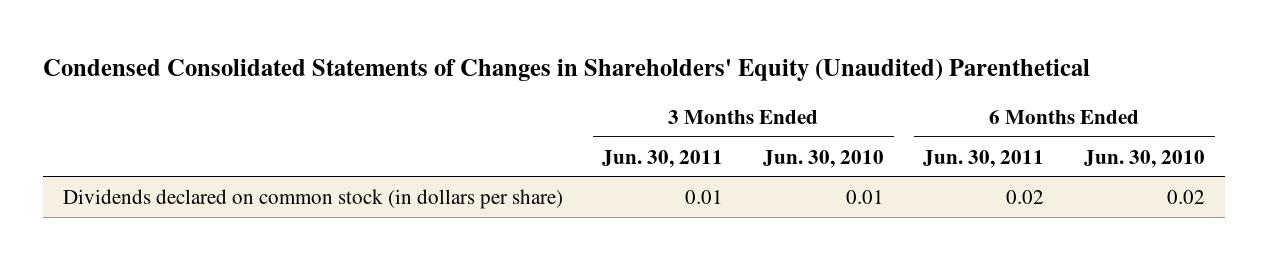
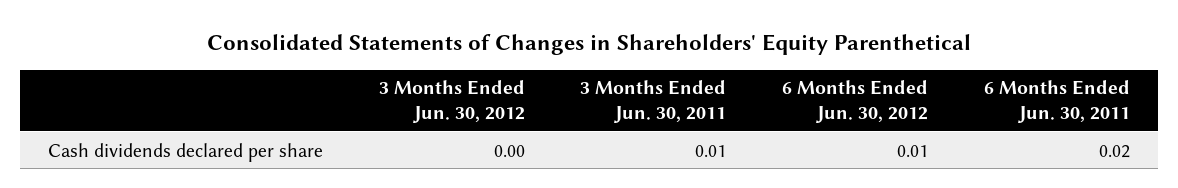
[43,58,1091,81] Condensed Consolidated Statements of Changes in Shareholders' Equity (Unaudited) Parenthetical -> [206,34,971,56] Consolidated Statements of Changes in Shareholders' Equity Parenthetical
[762,149,884,168] Jun. 30, 2010 -> none
[1084,149,1206,168] Jun. 30, 2010 -> none
none -> [378,80,525,124] 3 Months Ended Jun. 30, 2012
none -> [782,80,929,124] 6 Months Ended Jun. 30, 2012
[62,188,563,209] Dividends declared on common stock (in dollars per share) -> [47,142,323,162] Cash dividends declared per share

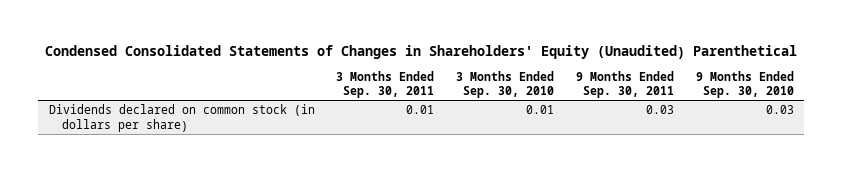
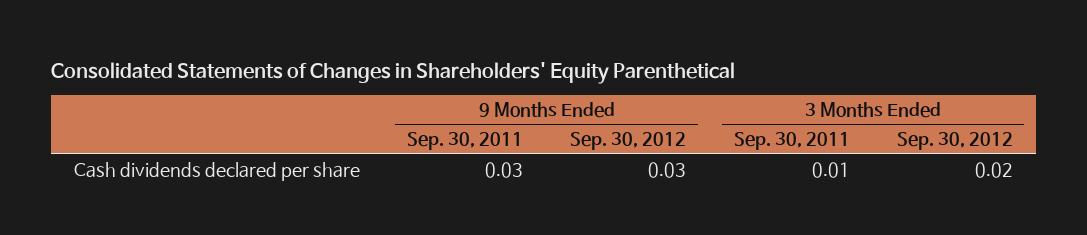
[45,44,798,59] Condensed Consolidated Statements of Changes in Shareholders' Equity (Unaudited) Parenthetical -> [50,61,735,84] Consolidated Statements of Changes in Shareholders' Equity Parenthetical
[456,70,555,99] 3 Months Ended Sep. 30, 2010 -> none
[695,70,794,99] 9 Months Ended Sep. 30, 2010 -> none
none -> [570,132,687,151] Sep. 30, 2012
none -> [896,132,1013,151] Sep. 30, 2012
[48,104,315,132] Dividends declared on common stock (in dollars per share) -> [74,161,361,181] Cash dividends declared per share

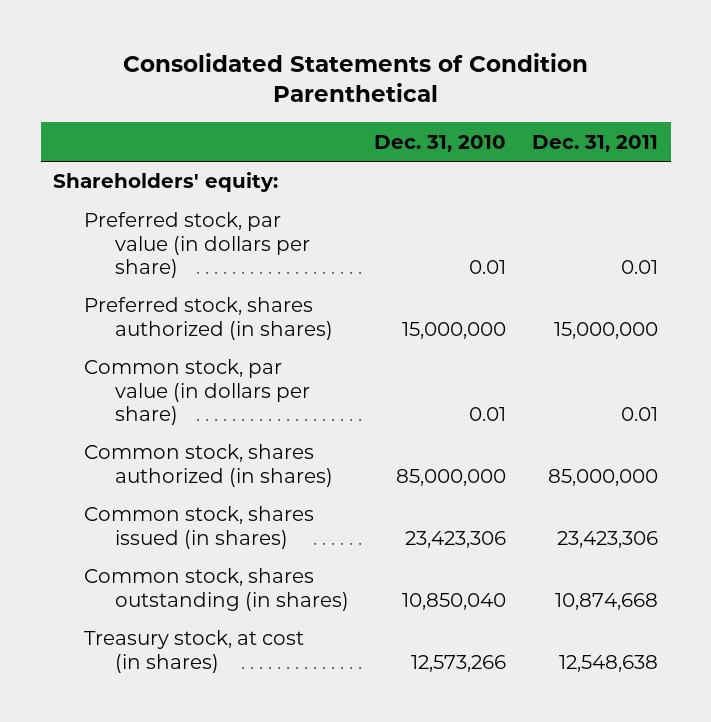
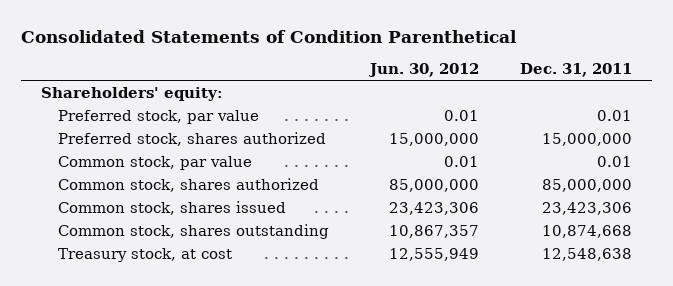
[374,134,507,152] Dec. 31, 2010 -> none
none -> [367,63,479,78] Jun. 30, 2012
[84,212,310,278] Preferred stock, par value (in dollars per share) -> [57,109,259,124] Preferred stock, par value
[84,297,333,340] Preferred stock, shares authorized (in shares) -> [57,131,326,146] Preferred stock, shares authorized
[84,359,310,425] Common stock, par value (in dollars per share) -> [57,155,252,170] Common stock, par value
[84,444,333,487] Common stock, shares authorized (in shares) -> [57,177,319,192] Common stock, shares authorized
[84,506,315,549] Common stock, shares issued (in shares) -> [57,200,286,215] Common stock, shares issued
[84,568,349,611] Common stock, shares outstanding (in shares) -> [57,223,329,239] Common stock, shares outstanding
[84,630,305,673] Treasury stock, at cost (in shares) -> [57,247,232,262] Treasury stock, at cost

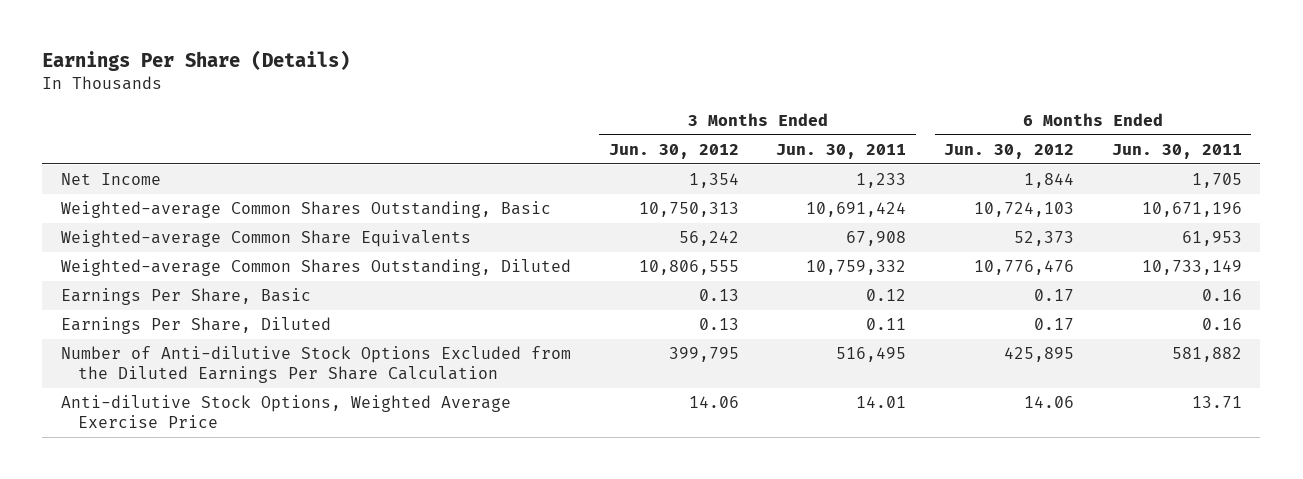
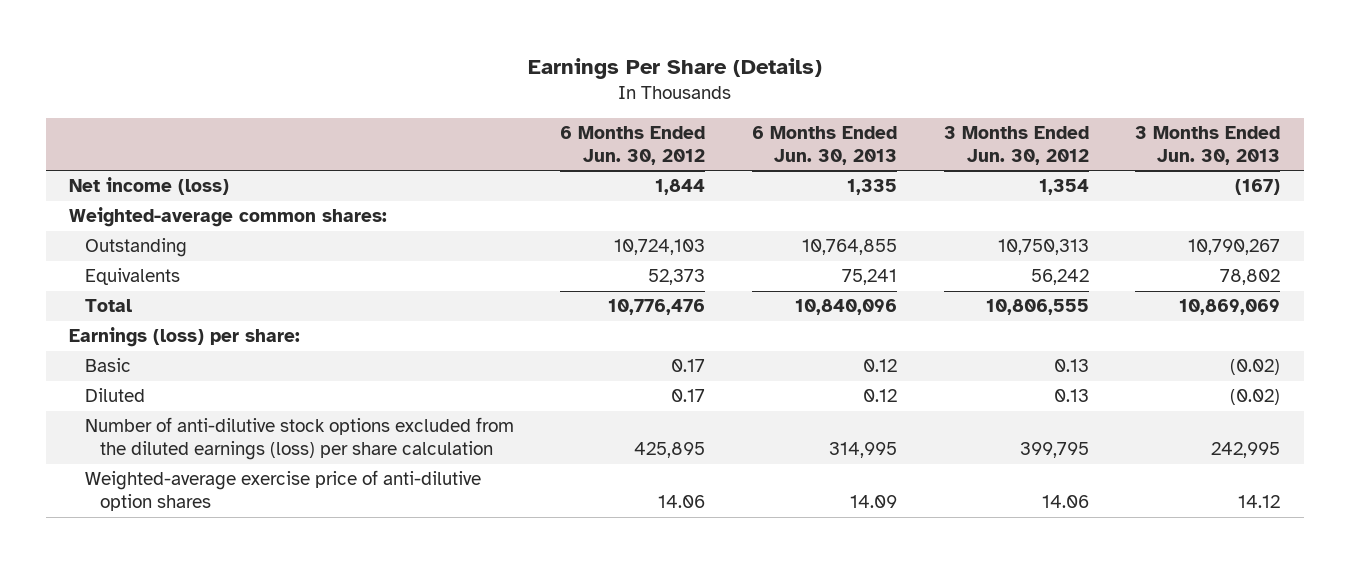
[776,143,907,159] Jun. 30, 2011 -> none
[1111,143,1242,159] Jun. 30, 2011 -> none
none -> [751,126,897,165] 6 Months Ended Jun. 30, 2013
none -> [1135,126,1281,165] 3 Months Ended Jun. 30, 2013
[61,173,162,186] Net Income -> [68,177,229,196] Net income (loss)
none -> [68,207,387,228] Weighted-average common shares:
[61,201,552,219] Weighted-average Common Shares Outstanding, Basic -> [84,238,187,258] Outstanding
[61,230,472,248] Weighted-average Common Share Equivalents -> [84,268,180,286] Equivalents
[61,259,572,277] Weighted-average Common Shares Outstanding, Diluted -> [84,299,132,313] Total
none -> [68,327,300,348] Earnings (loss) per share:
[61,288,312,306] Earnings Per Share, Basic -> [84,358,131,373] Basic
[61,317,332,335] Earnings Per Share, Diluted -> [84,388,145,403] Diluted
[61,346,572,384] Number of Anti-dilutive Stock Options Excluded from the Diluted Earnings Per Share Calculation -> [84,417,514,460] Number of anti-dilutive stock options excluded from the diluted earnings (loss) per share calculation
[61,395,512,429] Anti-dilutive Stock Options, Weighted Average Exercise Price -> [84,470,481,511] Weighted-average exercise price of anti-dilutive option shares

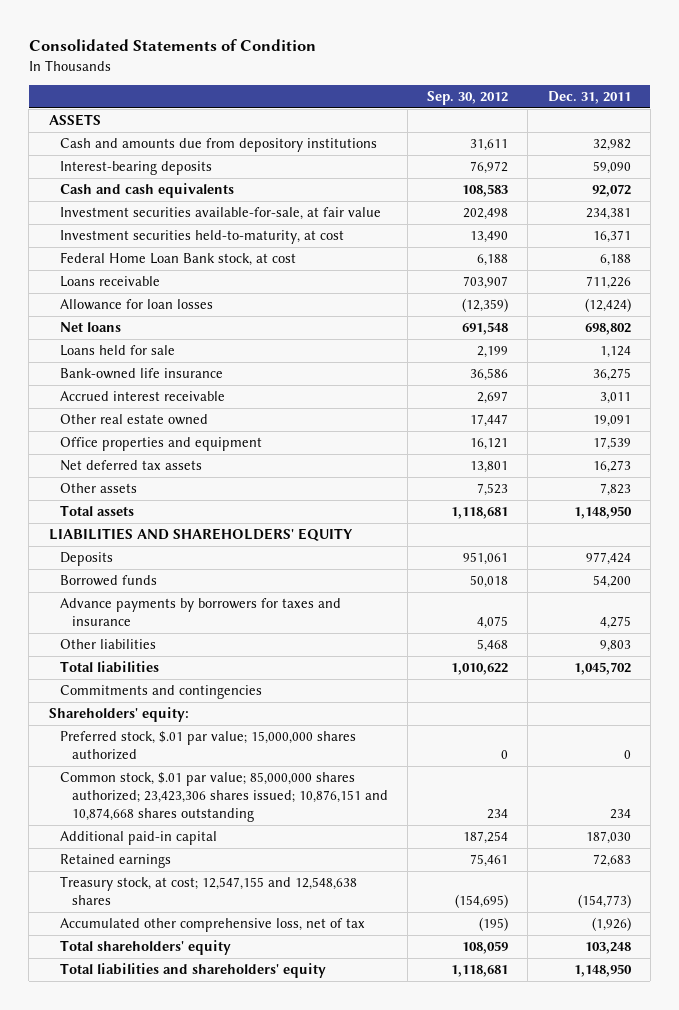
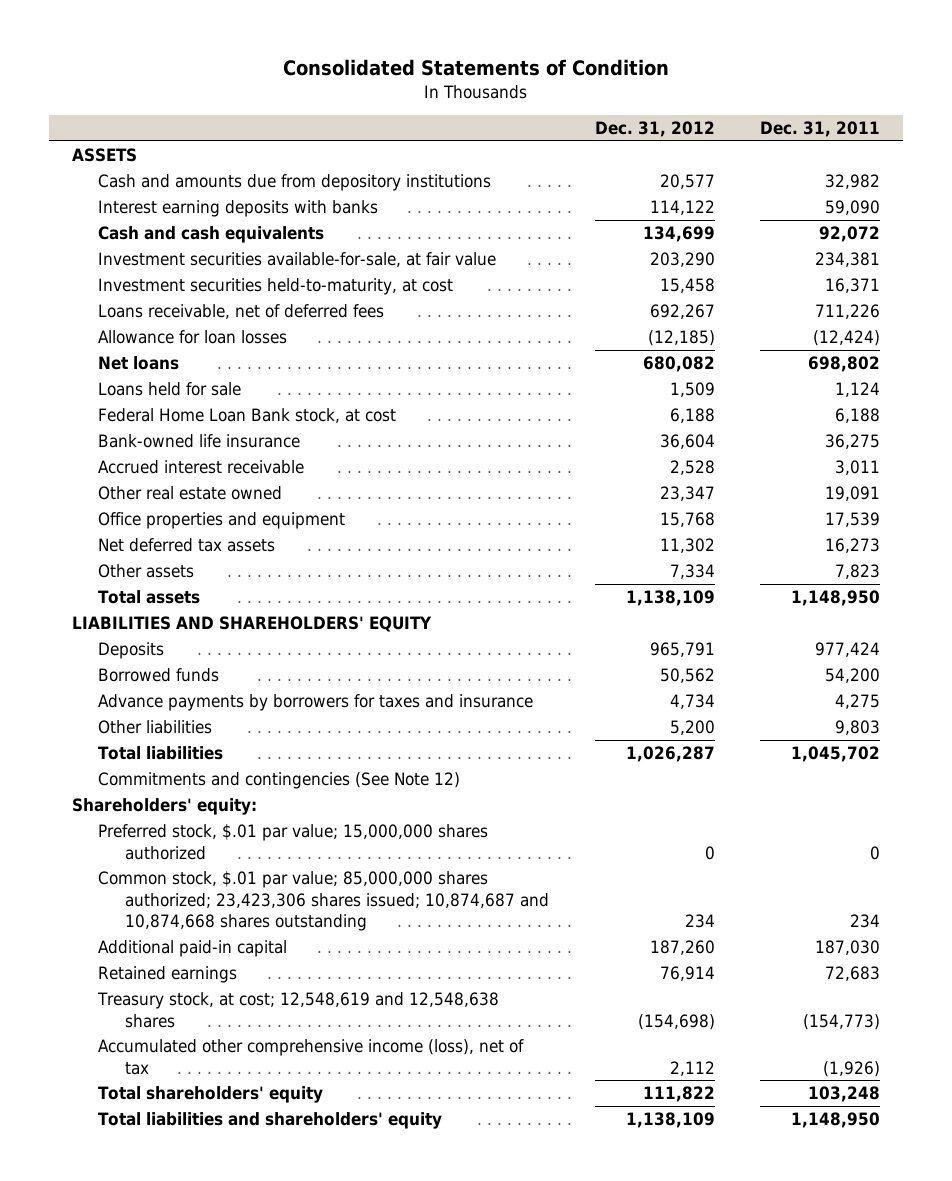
[427,91,509,106] Sep. 30, 2012 -> none
none -> [594,120,715,137] Dec. 31, 2012
[60,161,213,176] Interest-bearing deposits -> [98,200,379,218] Interest earning deposits with banks
[60,276,161,288] Loans receivable -> [98,304,385,320] Loans receivable, net of deferred fees
[60,252,297,267] Federal Home Loan Bank stock, at cost -> [98,408,397,424] Federal Home Loan Bank stock, at cost
[60,685,263,700] Commitments and contingencies -> [98,772,461,790] Commitments and contingencies (See Note 12)
[60,772,388,822] Common stock, $.01 par value; 85,000,000 shares authorized; 23,423,306 shares issued; 10,876,151 and 10,874,668 shares outstanding -> [98,871,549,931] Common stock, $.01 par value; 85,000,000 shares authorized; 23,423,306 shares issued; 10,874,687 and 10,874,668 shares outstanding
[60,876,358,906] Treasury stock, at cost; 12,547,155 and 12,548,638 shares -> [97,992,500,1028] Treasury stock, at cost; 12,548,619 and 12,548,638 shares
[60,918,366,933] Accumulated other comprehensive loss, net of tax -> [98,1039,525,1075] Accumulated other comprehensive income (loss), net of tax

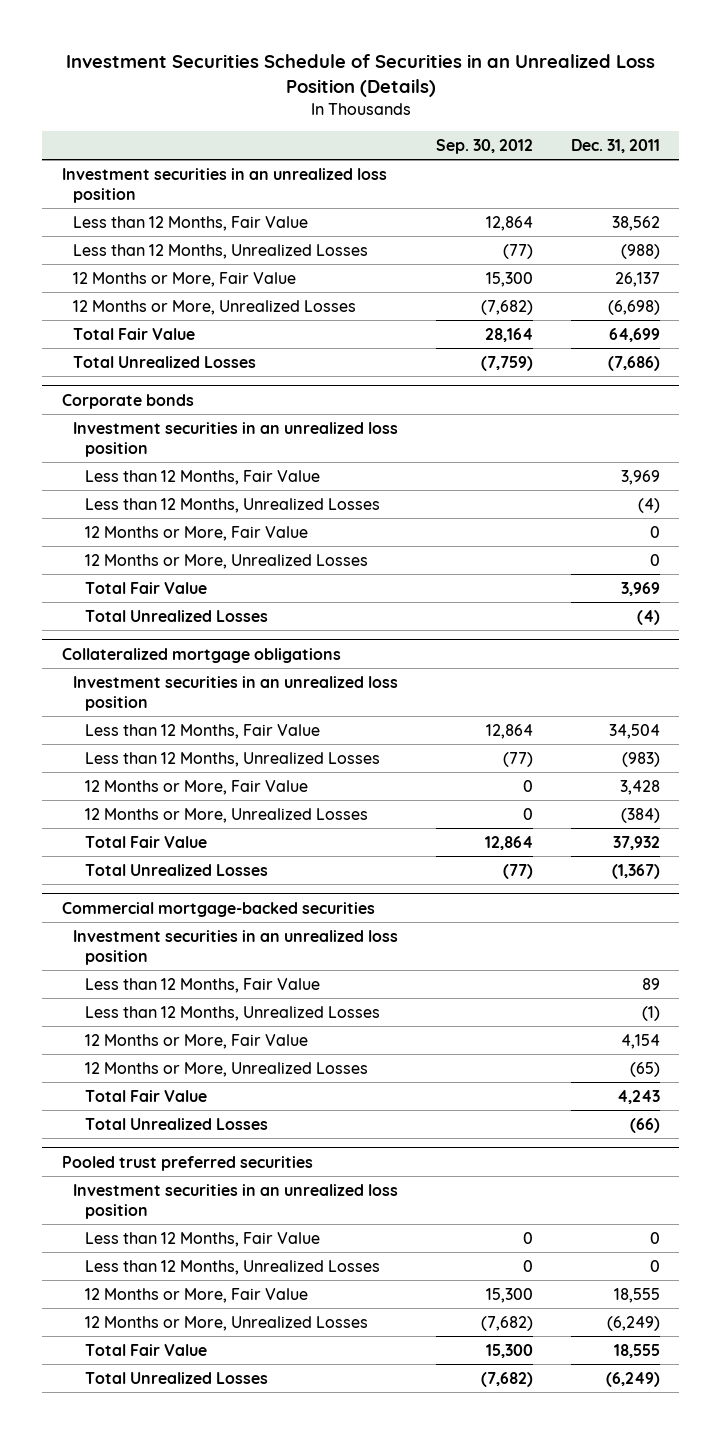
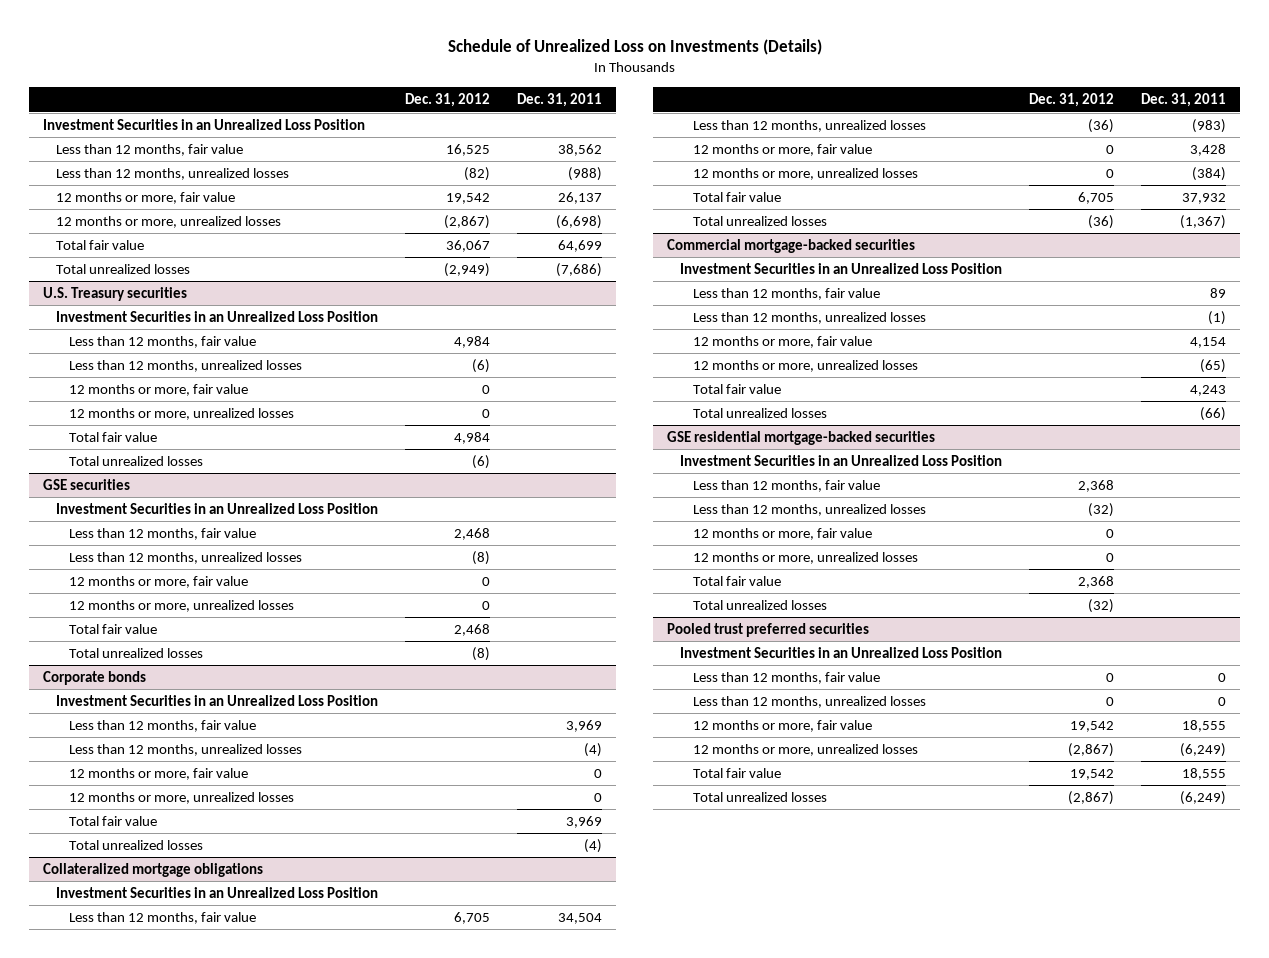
[65,53,655,97] Investment Securities Schedule of Securities in an Unrealized Loss Position (Details) -> [447,39,822,56] Schedule of Unrealized Loss on Investments (Details)
[436,138,534,154] Sep. 30, 2012 -> none
none -> [405,93,491,108] Dec. 31, 2012
[61,167,387,203] Investment securities in an unrealized loss position -> [43,118,366,130] Investment Securities in an Unrealized Loss Position
[73,215,309,231] Less than 12 Months, Fair Value -> [56,143,244,156] Less than 12 months, fair value
[73,243,369,259] Less than 12 Months, Unrealized Losses -> [56,167,290,180] Less than 12 months, unrealized losses
[73,271,297,287] 12 Months or More, Fair Value -> [56,191,236,204] 12 months or more, fair value
[73,299,357,315] 12 Months or More, Unrealized Losses -> [56,215,282,228] 12 months or more, unrealized losses
[73,327,196,340] Total Fair Value -> [56,239,145,250] Total fair value
[73,355,257,368] Total Unrealized Losses -> [56,263,191,274] Total unrealized losses
none -> [43,286,188,301] U.S. Treasury securities
none -> [56,310,379,322] Investment Securities in an Unrealized Loss Position
none -> [69,335,257,348] Less than 12 months, fair value
none -> [69,359,303,372] Less than 12 months, unrealized losses
none -> [69,383,249,396] 12 months or more, fair value
none -> [69,407,295,420] 12 months or more, unrealized losses
none -> [69,431,158,442] Total fair value
none -> [69,455,204,466] Total unrealized losses
none -> [43,478,131,490] GSE securities
none -> [56,502,379,514] Investment Securities in an Unrealized Loss Position
none -> [69,527,257,540] Less than 12 months, fair value
none -> [69,551,303,564] Less than 12 months, unrealized losses
none -> [69,575,249,588] 12 months or more, fair value
none -> [69,599,295,612] 12 months or more, unrealized losses
none -> [69,623,158,634] Total fair value
none -> [69,647,204,658] Total unrealized losses
[73,421,399,457] Investment securities in an unrealized loss position -> [56,694,379,706] Investment Securities in an Unrealized Loss Position
[84,469,320,485] Less than 12 Months, Fair Value -> [69,719,257,732] Less than 12 months, fair value
[84,497,380,513] Less than 12 Months, Unrealized Losses -> [69,743,303,756] Less than 12 months, unrealized losses
[84,525,308,541] 12 Months or More, Fair Value -> [69,767,249,780] 12 months or more, fair value
[84,553,368,569] 12 Months or More, Unrealized Losses -> [69,791,295,804] 12 months or more, unrealized losses
[84,581,207,594] Total Fair Value -> [69,815,158,826] Total fair value
[84,609,268,622] Total Unrealized Losses -> [69,839,204,850] Total unrealized losses
[73,675,399,711] Investment securities in an unrealized loss position -> [56,886,379,898] Investment Securities in an Unrealized Loss Position
[84,723,320,739] Less than 12 Months, Fair Value -> [69,911,257,924] Less than 12 months, fair value
[84,751,380,767] Less than 12 Months, Unrealized Losses -> [692,119,926,132] Less than 12 months, unrealized losses
[84,779,308,795] 12 Months or More, Fair Value -> [692,143,872,156] 12 months or more, fair value
[84,807,368,823] 12 Months or More, Unrealized Losses -> [692,167,918,180] 12 months or more, unrealized losses
[84,835,207,848] Total Fair Value -> [692,191,781,202] Total fair value
[84,863,268,876] Total Unrealized Losses -> [692,215,827,226] Total unrealized losses
[73,929,399,965] Investment securities in an unrealized loss position -> [679,262,1002,274] Investment Securities in an Unrealized Loss Position
[84,977,320,993] Less than 12 Months, Fair Value -> [692,287,880,300] Less than 12 months, fair value
[84,1005,380,1021] Less than 12 Months, Unrealized Losses -> [692,311,926,324] Less than 12 months, unrealized losses
[84,1033,308,1049] 12 Months or More, Fair Value -> [692,335,872,348] 12 months or more, fair value
[84,1061,368,1077] 12 Months or More, Unrealized Losses -> [692,359,918,372] 12 months or more, unrealized losses
[84,1089,207,1102] Total Fair Value -> [692,383,781,394] Total fair value
[84,1117,268,1130] Total Unrealized Losses -> [692,407,827,418] Total unrealized losses
none -> [666,430,935,445] GSE residential mortgage-backed securities
none -> [679,454,1002,466] Investment Securities in an Unrealized Loss Position
none -> [692,479,880,492] Less than 12 months, fair value
none -> [692,503,926,516] Less than 12 months, unrealized losses
none -> [692,527,872,540] 12 months or more, fair value
none -> [692,551,918,564] 12 months or more, unrealized losses
none -> [692,575,781,586] Total fair value
none -> [692,599,827,610] Total unrealized losses
[73,1183,399,1219] Investment securities in an unrealized loss position -> [679,646,1002,658] Investment Securities in an Unrealized Loss Position
[84,1231,320,1247] Less than 12 Months, Fair Value -> [692,671,880,684] Less than 12 months, fair value
[84,1259,380,1275] Less than 12 Months, Unrealized Losses -> [692,695,926,708] Less than 12 months, unrealized losses
[84,1287,308,1303] 12 Months or More, Fair Value -> [692,719,872,732] 12 months or more, fair value
[84,1315,368,1331] 12 Months or More, Unrealized Losses -> [692,743,918,756] 12 months or more, unrealized losses
[84,1343,207,1356] Total Fair Value -> [692,767,781,778] Total fair value
[84,1371,268,1384] Total Unrealized Losses -> [692,791,827,802] Total unrealized losses

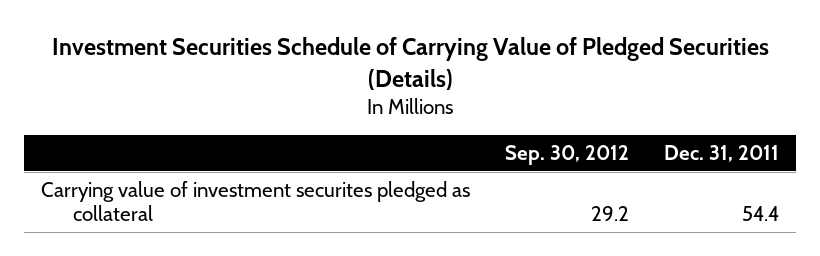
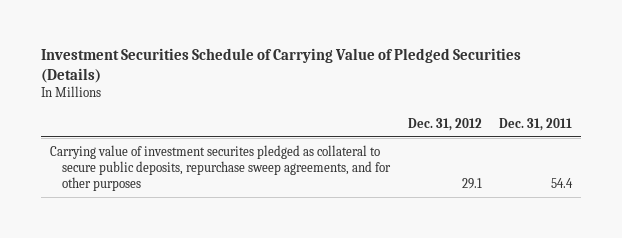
[505,144,630,165] Sep. 30, 2012 -> none
none -> [407,117,482,131] Dec. 31, 2012
[41,181,471,221] Carrying value of investment securites pledged as collateral -> [49,144,391,192] Carrying value of investment securites pledged as collateral to secure public deposits, repurchase sweep agreements, and for other purposes

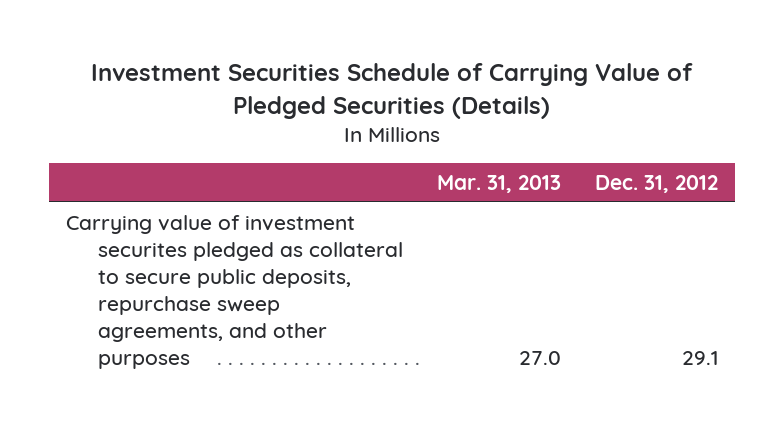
[499,117,573,131] Dec. 31, 2011 -> none
none -> [436,174,561,193] Mar. 31, 2013
[49,144,391,192] Carrying value of investment securites pledged as collateral to secure public deposits, repurchase sweep agreements, and for other purposes -> [65,214,404,369] Carrying value of investment securites pledged as collateral to secure public deposits, repurchase sweep agreements, and other purposes

